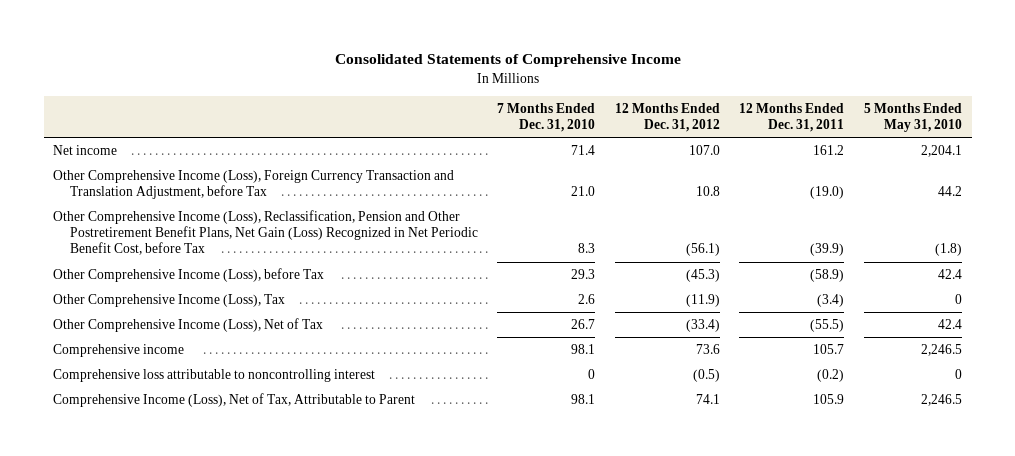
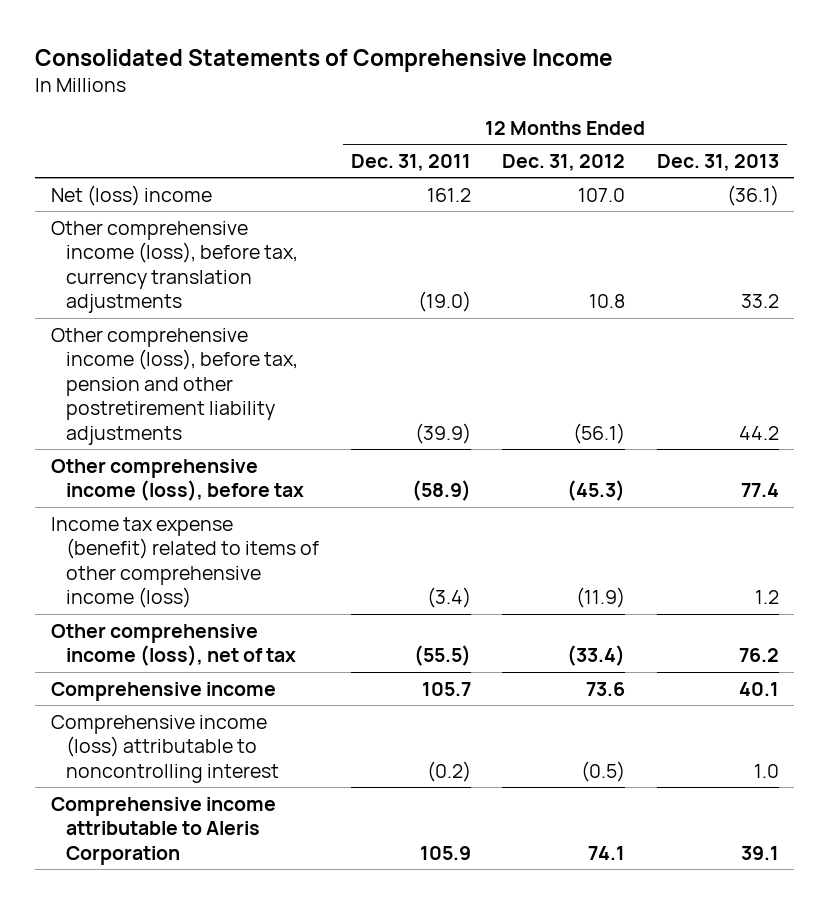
[497,102,596,133] 7 Months Ended Dec. 31, 2010 -> none
[863,102,962,133] 5 Months Ended May 31, 2010 -> none
none -> [656,154,779,172] Dec. 31, 2013
[53,144,118,155] Net income -> [51,184,213,206] Net (loss) income
[53,169,455,200] Other Comprehensive Income (Loss), Foreign Currency Transaction and Translation Adjustment, before Tax -> [51,220,299,314] Other comprehensive income (loss), before tax, currency translation adjustments
[53,209,478,256] Other Comprehensive Income (Loss), Reclassification, Pension and Other Postretirement Benefit Plans, Net Gain (Loss) Recognized in Net Periodic Benefit Cost, before Tax -> [51,327,299,445] Other comprehensive income (loss), before tax, pension and other postretirement liability adjustments
[53,267,325,282] Other Comprehensive Income (Loss), before Tax -> [51,458,305,502] Other comprehensive income (loss), before tax
[53,293,286,307] Other Comprehensive Income (Loss), Tax -> [51,516,320,609] Income tax expense (benefit) related to items of other comprehensive income (loss)
[53,317,324,332] Other Comprehensive Income (Loss), Net of Tax -> [51,623,297,667] Other comprehensive income (loss), net of tax
[53,368,376,382] Comprehensive loss attributable to noncontrolling interest -> [51,714,280,783] Comprehensive income (loss) attributable to noncontrolling interest
[53,392,416,407] Comprehensive Income (Loss), Net of Tax, Attributable to Parent -> [51,796,277,865] Comprehensive income attributable to Aleris Corporation

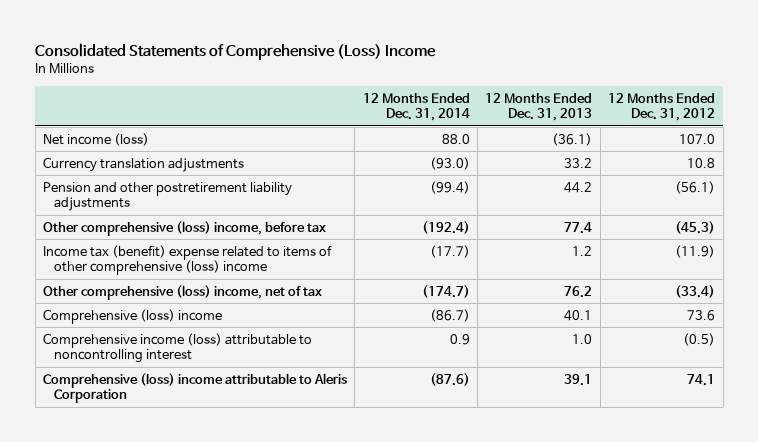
[35,48,614,72] Consolidated Statements of Comprehensive Income -> [35,42,437,60] Consolidated Statements of Comprehensive (Loss) Income
[350,154,471,172] Dec. 31, 2011 -> none
none -> [362,92,470,122] 12 Months Ended Dec. 31, 2014
[51,184,213,206] Net (loss) income -> [43,132,150,146] Net income (loss)
[51,220,299,314] Other comprehensive income (loss), before tax, currency translation adjustments -> [43,156,245,172] Currency translation adjustments
[51,327,299,445] Other comprehensive income (loss), before tax, pension and other postretirement liability adjustments -> [43,181,293,212] Pension and other postretirement liability adjustments
[51,458,305,502] Other comprehensive income (loss), before tax -> [43,220,327,236] Other comprehensive (loss) income, before tax
[51,516,320,609] Income tax expense (benefit) related to items of other comprehensive income (loss) -> [43,244,333,276] Income tax (benefit) expense related to items of other comprehensive (loss) income
[51,623,297,667] Other comprehensive income (loss), net of tax -> [43,284,323,300] Other comprehensive (loss) income, net of tax
[51,681,277,701] Comprehensive income -> [43,308,223,324] Comprehensive (loss) income
[51,796,277,865] Comprehensive income attributable to Aleris Corporation -> [43,372,348,404] Comprehensive (loss) income attributable to Aleris Corporation

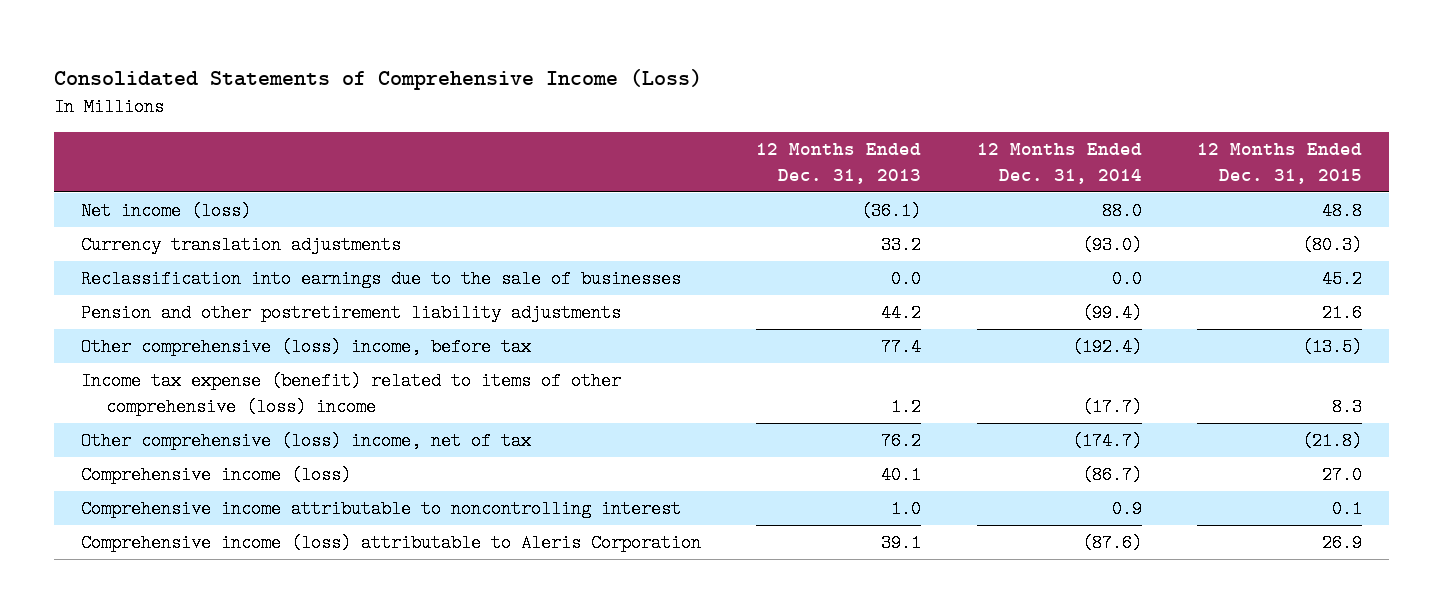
[35,42,437,60] Consolidated Statements of Comprehensive (Loss) Income -> [53,68,702,90] Consolidated Statements of Comprehensive Income (Loss)
[608,92,716,122] 12 Months Ended Dec. 31, 2012 -> none
none -> [1196,143,1362,184] 12 Months Ended Dec. 31, 2015
none -> [81,270,682,289] Reclassification into earnings due to the sale of businesses
[43,244,333,276] Income tax (benefit) expense related to items of other comprehensive (loss) income -> [81,372,622,416] Income tax expense (benefit) related to items of other comprehensive (loss) income
[43,308,223,324] Comprehensive (loss) income -> [81,466,352,485] Comprehensive income (loss)
[43,332,313,364] Comprehensive income (loss) attributable to noncontrolling interest -> [81,500,682,519] Comprehensive income attributable to noncontrolling interest
[43,372,348,404] Comprehensive (loss) income attributable to Aleris Corporation -> [81,534,702,553] Comprehensive income (loss) attributable to Aleris Corporation

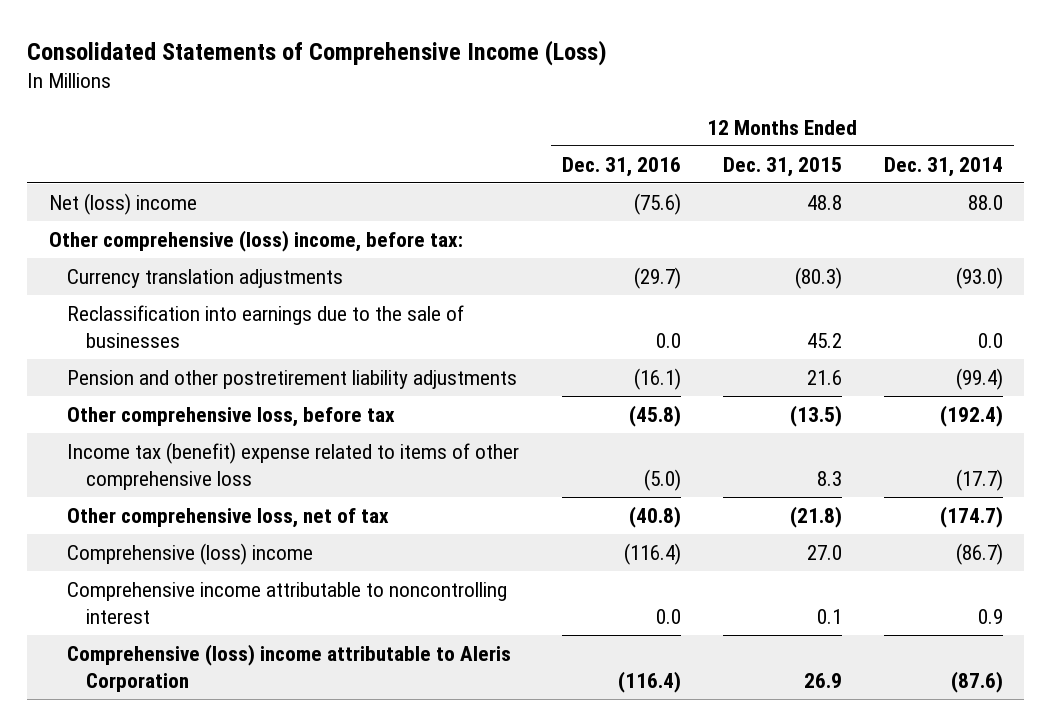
[756,143,922,184] 12 Months Ended Dec. 31, 2013 -> none
none -> [561,156,681,177] Dec. 31, 2016
[81,202,252,221] Net income (loss) -> [48,192,197,215] Net (loss) income
none -> [48,229,463,252] Other comprehensive (loss) income, before tax:
[81,338,532,357] Other comprehensive (loss) income, before tax -> [67,406,396,427] Other comprehensive loss, before tax
[81,372,622,416] Income tax expense (benefit) related to items of other comprehensive (loss) income -> [67,441,520,490] Income tax (benefit) expense related to items of other comprehensive loss
[81,432,532,451] Other comprehensive (loss) income, net of tax -> [67,507,390,528] Other comprehensive loss, net of tax
[81,466,352,485] Comprehensive income (loss) -> [67,542,314,565] Comprehensive (loss) income
[81,534,702,553] Comprehensive income (loss) attributable to Aleris Corporation -> [67,643,512,692] Comprehensive (loss) income attributable to Aleris Corporation

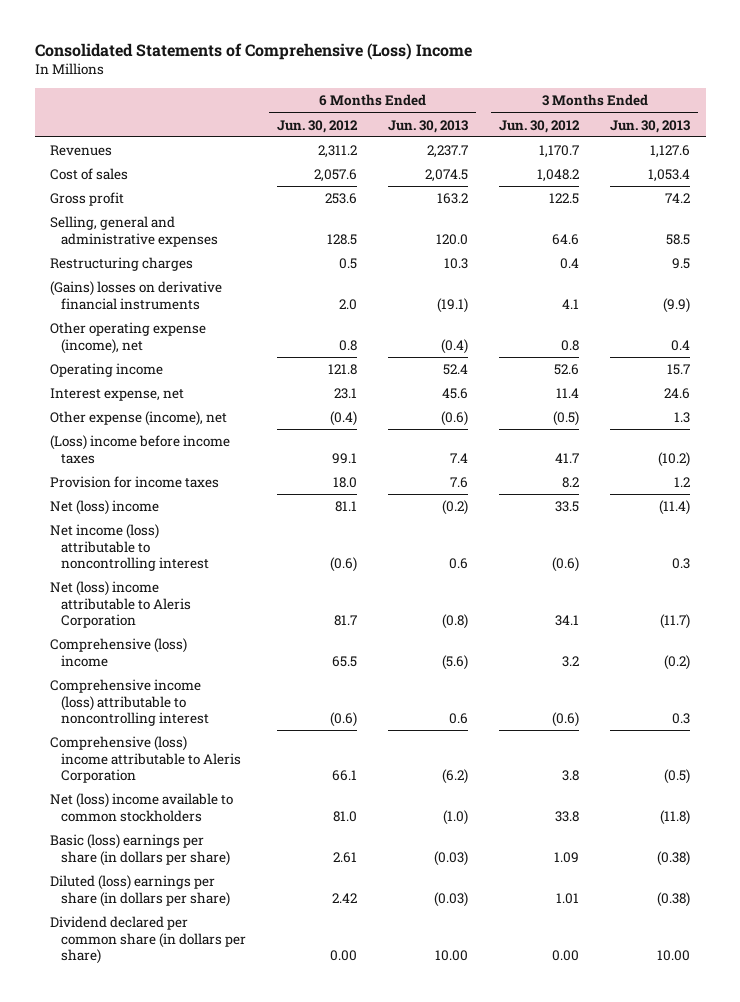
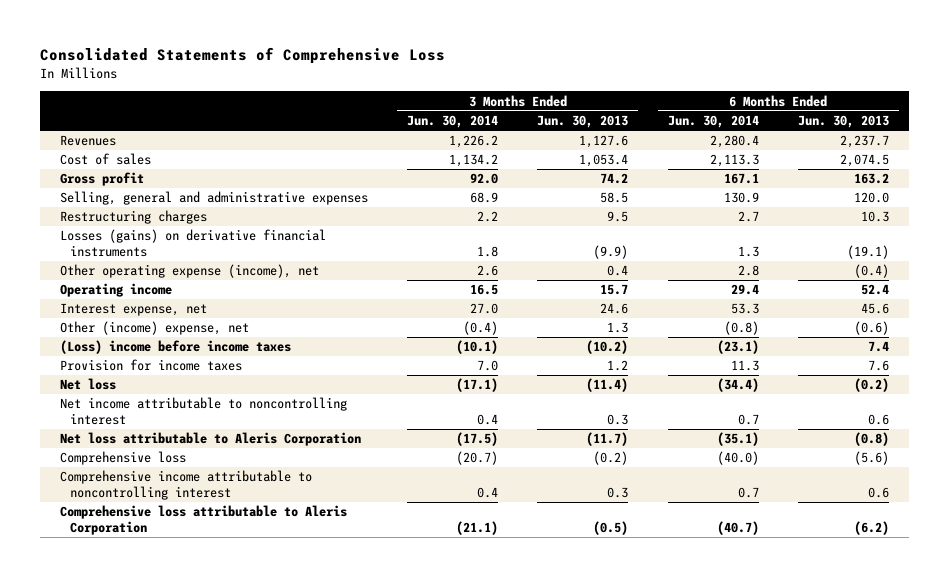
[34,42,472,60] Consolidated Statements of Comprehensive (Loss) Income -> [39,47,445,65] Consolidated Statements of Comprehensive Loss
[277,119,359,133] Jun. 30, 2012 -> none
[499,119,581,133] Jun. 30, 2012 -> none
none -> [406,115,498,129] Jun. 30, 2014
none -> [667,115,759,129] Jun. 30, 2014
[50,281,223,310] (Gains) losses on derivative financial instruments -> [59,229,326,258] Losses (gains) on derivative financial instruments
[50,411,228,427] Other expense (income), net -> [59,321,249,336] Other (income) expense, net
[50,793,234,822] Net (loss) income available to common stockholders -> none
[50,834,231,866] Basic (loss) earnings per share (in dollars per share) -> none
[50,875,231,907] Diluted (loss) earnings per share (in dollars per share) -> none
[50,916,247,965] Dividend declared per common share (in dollars per share) -> none
[50,500,160,516] Net (loss) income -> [59,378,116,391] Net loss
[50,524,210,572] Net income (loss) attributable to noncontrolling interest -> [59,397,347,426] Net income attributable to noncontrolling interest
[50,581,192,629] Net (loss) income attributable to Aleris Corporation -> [59,432,361,447] Net loss attributable to Aleris Corporation
[50,638,188,667] Comprehensive (loss) income -> [59,451,186,466] Comprehensive loss
[50,679,210,727] Comprehensive income (loss) attributable to noncontrolling interest -> [59,470,312,501] Comprehensive income attributable to noncontrolling interest
[50,736,242,784] Comprehensive (loss) income attributable to Aleris Corporation -> [59,505,347,536] Comprehensive loss attributable to Aleris Corporation

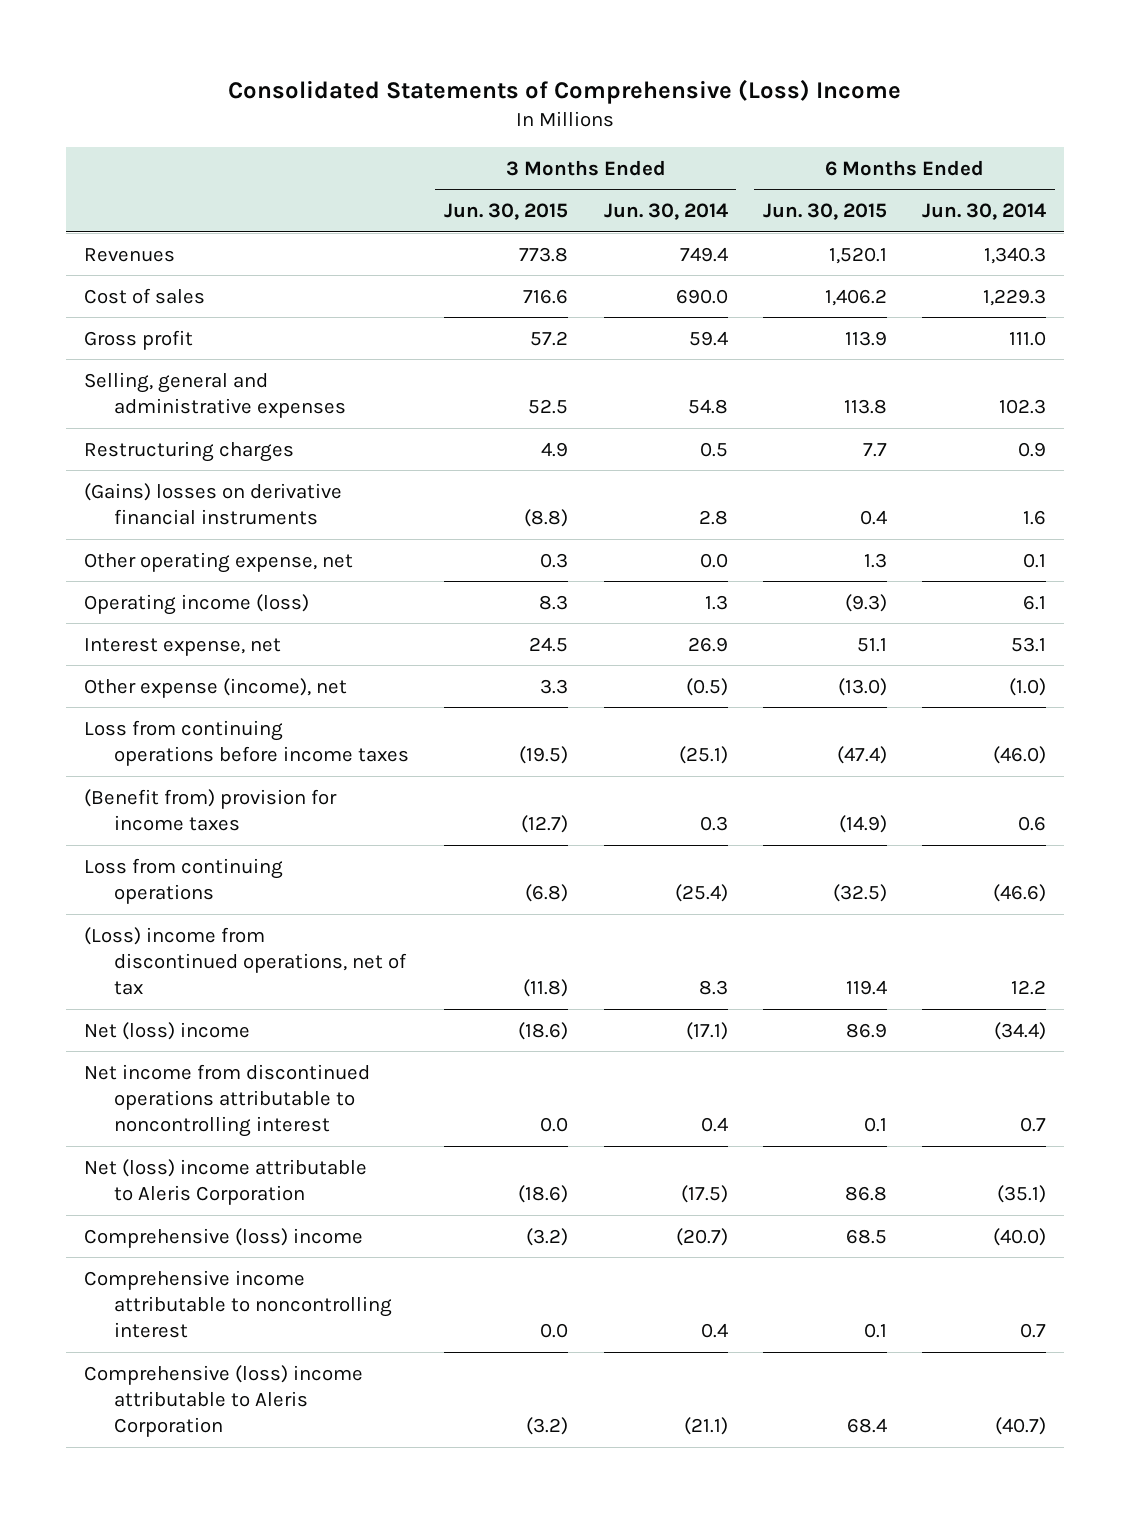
[39,47,445,65] Consolidated Statements of Comprehensive Loss -> [228,79,902,105] Consolidated Statements of Comprehensive (Loss) Income
[537,115,629,129] Jun. 30, 2013 -> none
[797,115,889,129] Jun. 30, 2013 -> none
none -> [444,203,569,221] Jun. 30, 2015
none -> [763,203,888,221] Jun. 30, 2015
[448,135,498,149] 1,226.2 -> [679,246,728,262] 749.4
[709,135,759,149] 2,280.4 -> [984,246,1047,264] 1,340.3
[448,154,498,168] 1,134.2 -> [675,288,728,304] 690.0
[709,154,759,168] 2,113.3 -> [983,288,1047,306] 1,229.3
[469,173,498,185] 92.0 -> [688,330,728,346] 59.4
[723,173,759,185] 167.1 -> [1009,330,1047,346] 111.0
[469,192,498,204] 68.9 -> [687,399,728,415] 54.8
[723,192,759,204] 130.9 -> [999,399,1047,415] 102.3
[476,211,498,223] 2.2 -> [699,441,728,457] 0.5
[737,211,759,223] 2.7 -> [1018,441,1047,457] 0.9
[59,229,326,258] Losses (gains) on derivative financial instruments -> [83,482,342,526] (Gains) losses on derivative financial instruments
[476,246,498,258] 1.8 -> [698,510,728,526] 2.8
[737,246,759,258] 1.3 -> [1023,510,1047,526] 1.6
[59,264,319,279] Other operating expense (income), net -> [83,551,353,573] Other operating expense, net
[476,265,498,277] 2.6 -> [699,552,728,568] 0.0
[737,265,759,277] 2.8 -> [1023,552,1047,568] 0.1
[59,283,172,298] Operating income -> [83,593,309,615] Operating income (loss)
[469,284,498,296] 16.5 -> [704,594,728,610] 1.3
[730,284,759,296] 29.4 -> [1023,594,1047,610] 6.1
[469,303,498,315] 27.0 -> [687,636,728,652] 26.9
[730,303,759,315] 53.3 -> [1011,636,1047,652] 53.1
[59,321,249,336] Other (income) expense, net -> [83,677,347,698] Other expense (income), net
[462,321,498,336] (0.4) -> [685,677,728,696] (0.5)
[723,321,759,336] (0.8) -> [1009,677,1047,696] (1.0)
[59,340,291,355] (Loss) income before income taxes -> [83,719,409,767] Loss from continuing operations before income taxes
[455,340,498,355] (10.1) -> [678,746,728,765] (25.1)
[716,340,759,355] (23.1) -> [993,746,1047,765] (46.0)
[59,359,242,372] Provision for income taxes -> [83,788,337,832] (Benefit from) provision for income taxes
[476,360,498,372] 7.0 -> [699,816,728,832] 0.3
[730,360,759,372] 11.3 -> [1018,816,1047,832] 0.6
none -> [83,857,283,905] Loss from continuing operations
none -> [83,926,407,996] (Loss) income from discontinued operations, net of tax
[59,378,116,391] Net loss -> [83,1021,250,1040] Net (loss) income
[59,397,347,426] Net income attributable to noncontrolling interest -> [83,1063,370,1138] Net income from discontinued operations attributable to noncontrolling interest
[59,432,361,447] Net loss attributable to Aleris Corporation -> [83,1158,367,1206] Net (loss) income attributable to Aleris Corporation
[59,451,186,466] Comprehensive loss -> [83,1227,363,1248] Comprehensive (loss) income
[59,505,347,536] Comprehensive loss attributable to Aleris Corporation -> [83,1364,363,1438] Comprehensive (loss) income attributable to Aleris Corporation

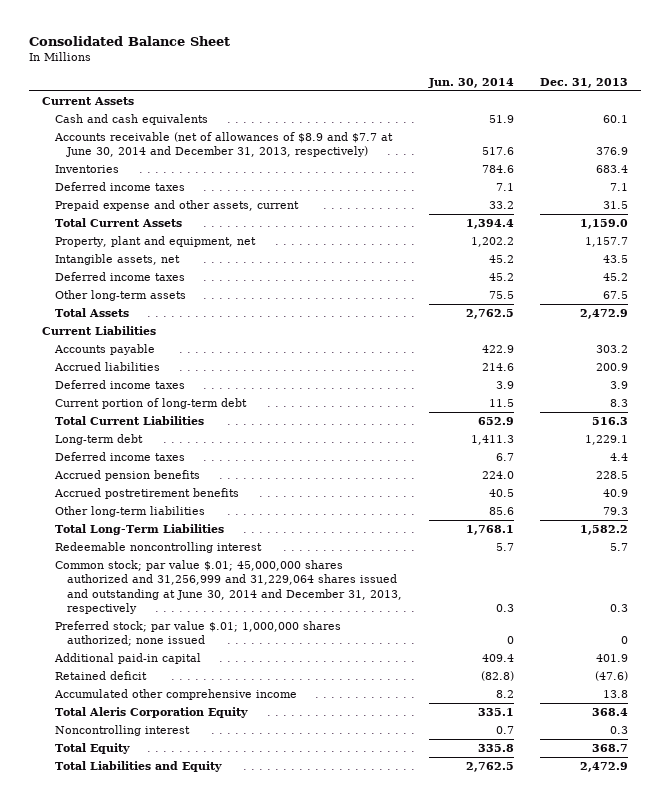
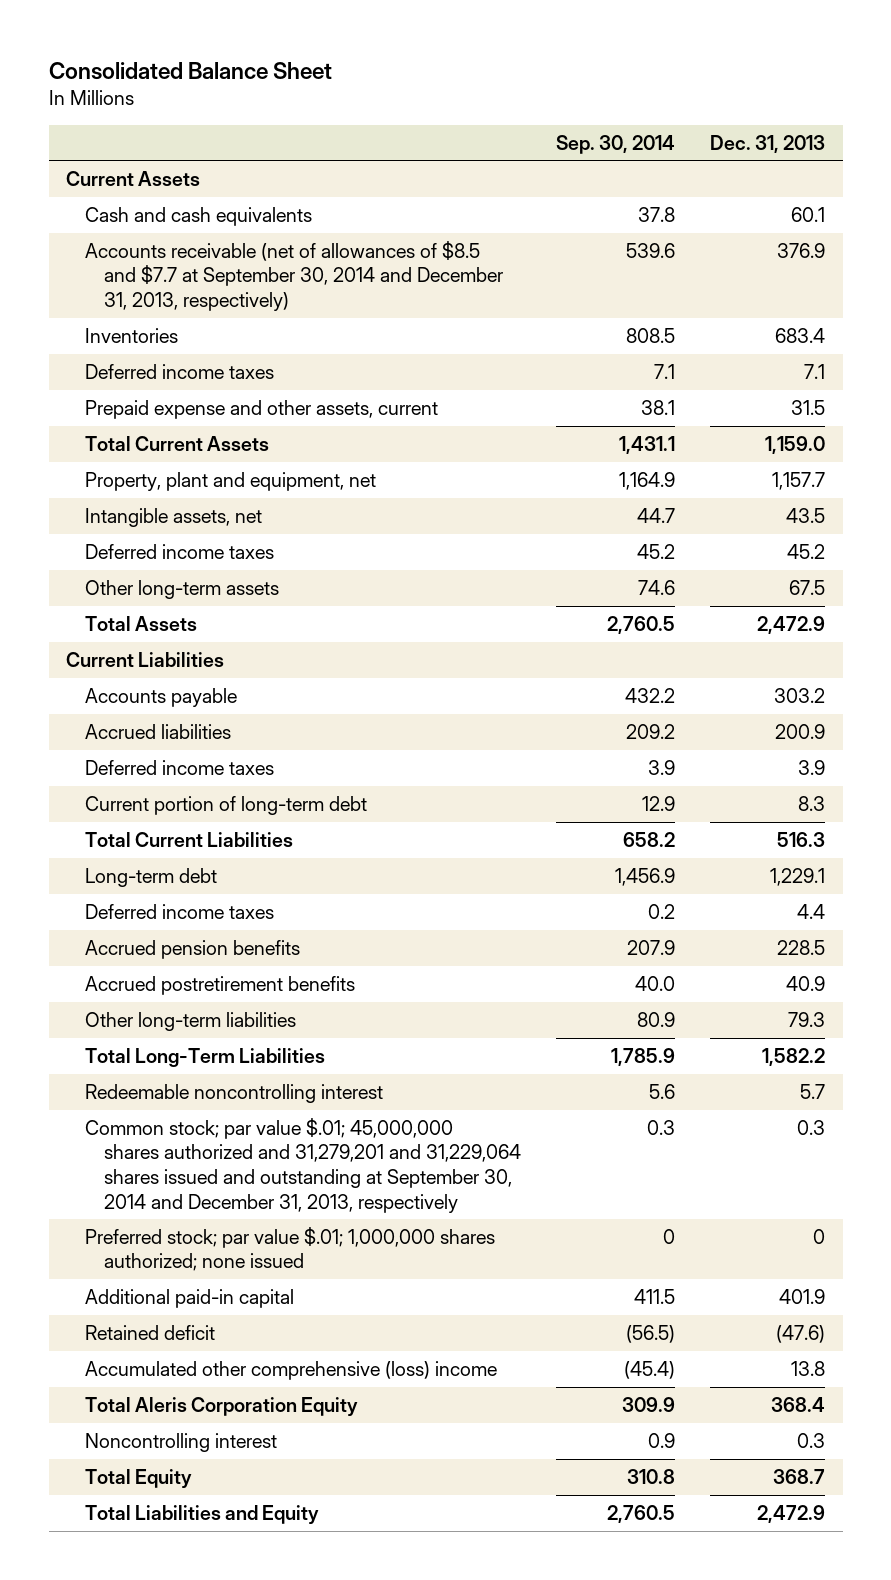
[427,77,514,88] Jun. 30, 2014 -> none
none -> [556,134,676,154] Sep. 30, 2014
[53,132,393,158] Accounts receivable (net of allowances of $8.9 and $7.7 at June 30, 2014 and December 31, 2013, respectively) -> [85,240,504,312] Accounts receivable (net of allowances of $8.5 and $7.7 at September 30, 2014 and December 31, 2013, respectively)
[54,560,403,615] Common stock; par value $.01; 45,000,000 shares authorized and 31,256,999 and 31,229,064 shares issued and outstanding at June 30, 2014 and December 31, 2013, respectively -> [85,1117,522,1213] Common stock; par value $.01; 45,000,000 shares authorized and 31,279,201 and 31,229,064 shares issued and outstanding at September 30, 2014 and December 31, 2013, respectively
[53,689,297,701] Accumulated other comprehensive income -> [85,1360,498,1380] Accumulated other comprehensive (loss) income

